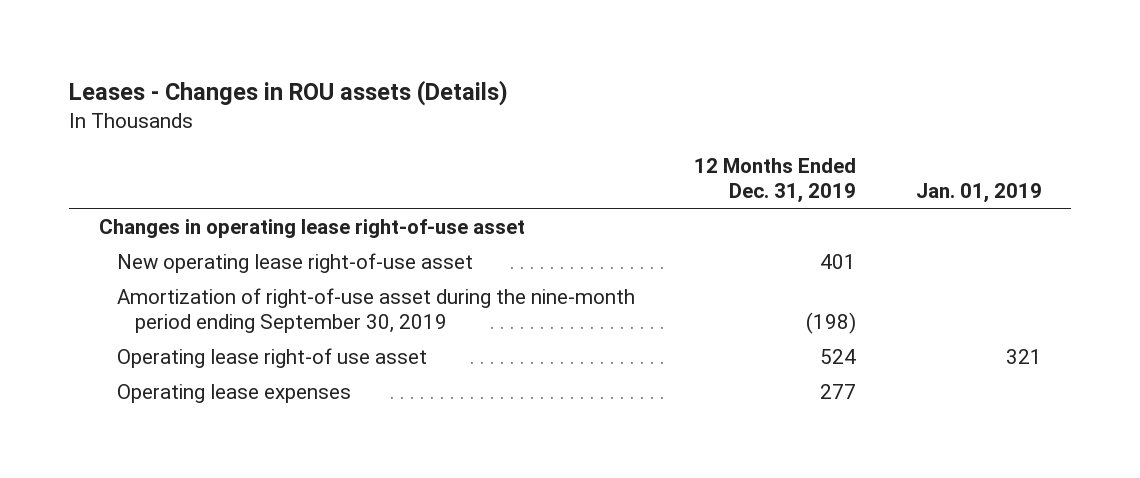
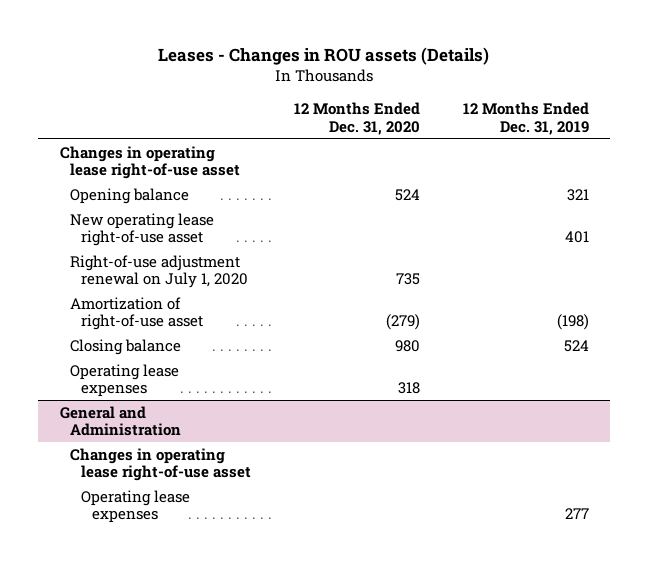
[915,182,1042,203] Jan. 01, 2019 -> none
none -> [293,102,420,135] 12 Months Ended Dec. 31, 2020
none -> [70,187,190,204] Opening balance
none -> [70,254,248,289] Right-of-use adjustment renewal on July 1, 2020
[116,287,635,333] Amortization of right-of-use asset during the nine-month period ending September 30, 2019 -> [70,296,203,331] Amortization of right-of-use asset
[116,347,427,368] Operating lease right-of use asset -> [70,338,182,355] Closing balance
none -> [70,363,180,398] Operating lease expenses
none -> [59,405,182,437] General and Administration
none -> [70,447,251,482] Changes in operating lease right-of-use asset

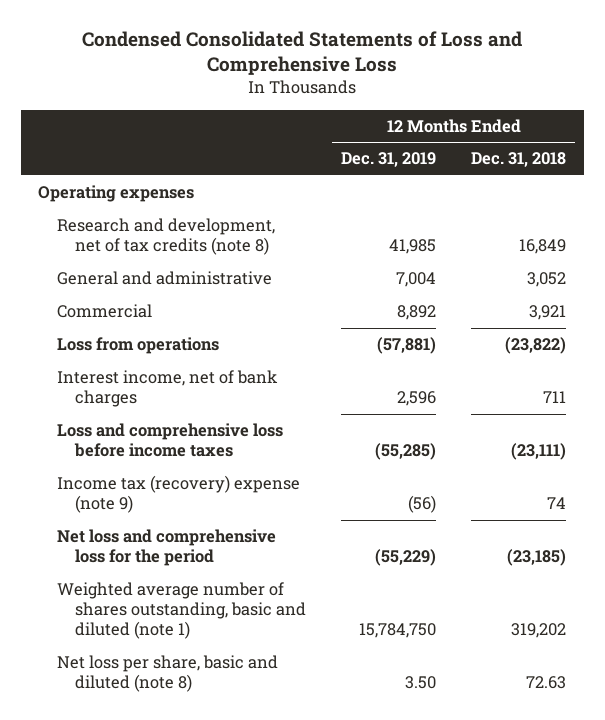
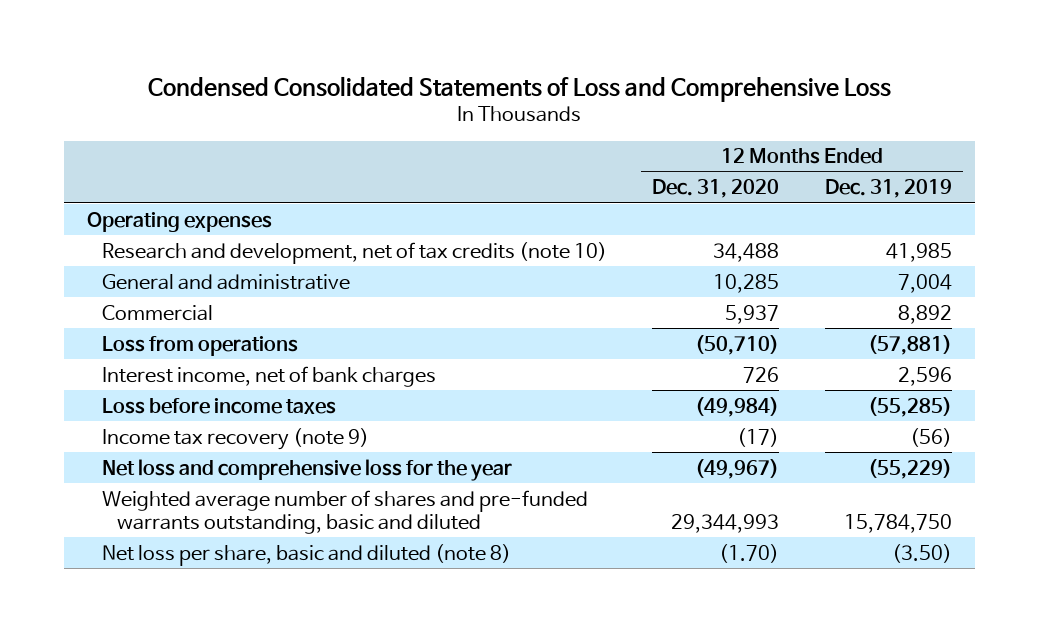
[471,152,567,168] Dec. 31, 2018 -> none
none -> [652,179,780,199] Dec. 31, 2020
[56,218,275,256] Research and development, net of tax credits (note 8) -> [102,241,608,264] Research and development, net of tax credits (note 10)
[56,423,283,458] Loss and comprehensive loss before income taxes -> [102,397,337,414] Loss before income taxes
[56,475,300,514] Income tax (recovery) expense (note 9) -> [102,427,370,450] Income tax recovery (note 9)
[56,529,276,567] Net loss and comprehensive loss for the period -> [102,458,513,481] Net loss and comprehensive loss for the year
[56,582,306,640] Weighted average number of shares outstanding, basic and diluted (note 1) -> [102,489,589,534] Weighted average number of shares and pre-funded warrants outstanding, basic and diluted
[405,676,437,690] 3.50 -> [891,543,952,563] (3.50)

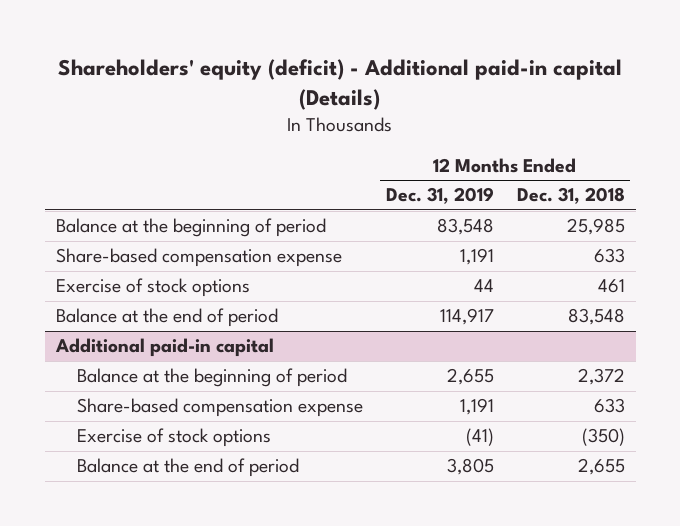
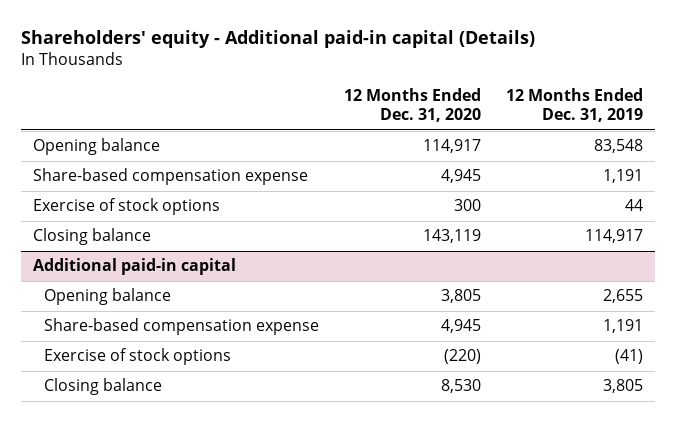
[58,58,623,110] Shareholders' equity (deficit) - Additional paid-in capital (Details) -> [20,30,535,49] Shareholders' equity - Additional paid-in capital (Details)
[516,187,625,205] Dec. 31, 2018 -> none
none -> [343,88,481,123] 12 Months Ended Dec. 31, 2020
[55,218,326,238] Balance at the beginning of period -> [32,138,160,156] Opening balance
[55,308,278,328] Balance at the end of period -> [32,228,151,246] Closing balance
[77,368,348,388] Balance at the beginning of period -> [43,288,171,306] Opening balance
[77,458,300,478] Balance at the end of period -> [43,378,162,396] Closing balance

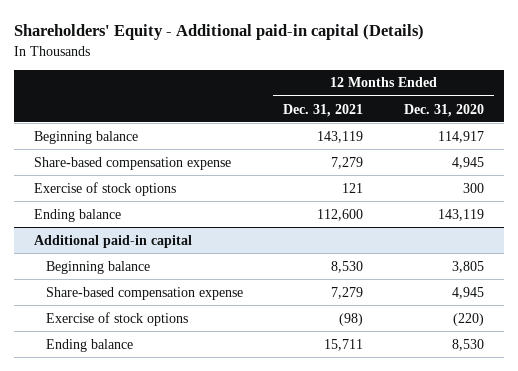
[20,30,535,49] Shareholders' equity - Additional paid-in capital (Details) -> [14,24,425,41] Shareholders' Equity - Additional paid-in capital (Details)
[505,88,643,123] 12 Months Ended Dec. 31, 2019 -> none
none -> [283,103,364,117] Dec. 31, 2021
[32,138,160,156] Opening balance -> [34,130,139,144] Beginning balance
[32,228,151,246] Closing balance -> [34,208,122,222] Ending balance
[43,288,171,306] Opening balance -> [45,260,150,274] Beginning balance
[43,378,162,396] Closing balance -> [45,338,133,352] Ending balance

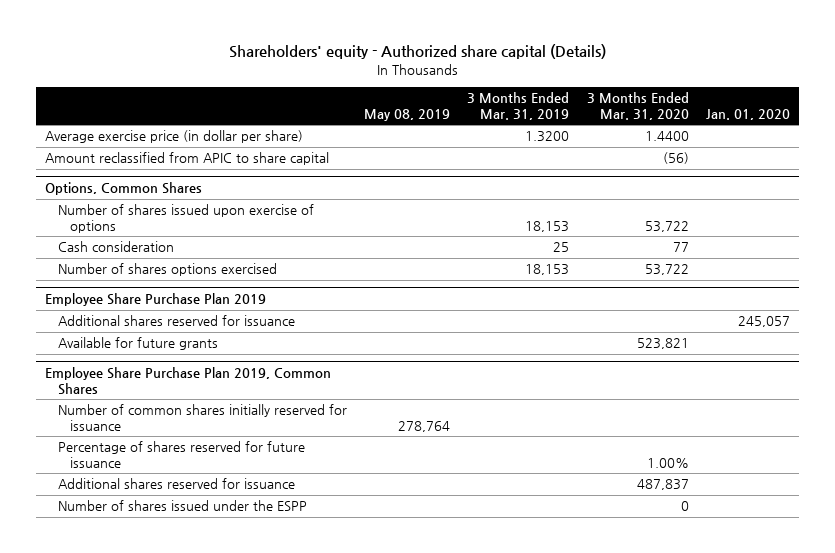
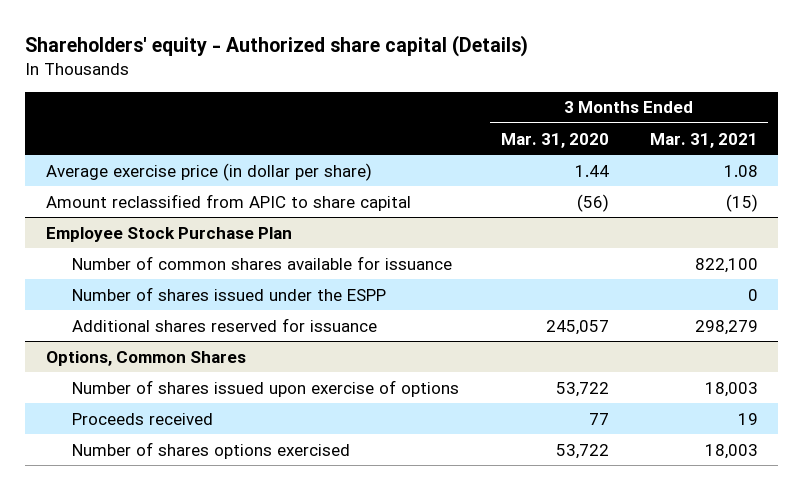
[364,108,451,121] May 08, 2019 -> none
[467,92,570,120] 3 Months Ended Mar. 31, 2019 -> none
[705,108,790,120] Jan. 01, 2020 -> none
none -> [649,132,758,148] Mar. 31, 2021
[644,131,689,142] 1.4400 -> [574,164,609,177] 1.44
none -> [46,226,293,242] Employee Stock Purchase Plan
none -> [72,255,453,270] Number of common shares available for issuance
none -> [72,286,387,301] Number of shares issued under the ESPP
none -> [72,317,378,332] Additional shares reserved for issuance
[57,241,174,253] Cash consideration -> [72,412,214,425] Proceeds received
[45,293,267,307] Employee Share Purchase Plan 2019 -> none
[57,315,295,327] Additional shares reserved for issuance -> none
[57,337,218,351] Available for future grants -> none
[45,367,332,395] Employee Share Purchase Plan 2019, Common Shares -> none
[57,404,347,431] Number of common shares initially reserved for issuance -> none
[57,441,305,468] Percentage of shares reserved for future issuance -> none
[57,478,295,490] Additional shares reserved for issuance -> none
[57,500,307,512] Number of shares issued under the ESPP -> none

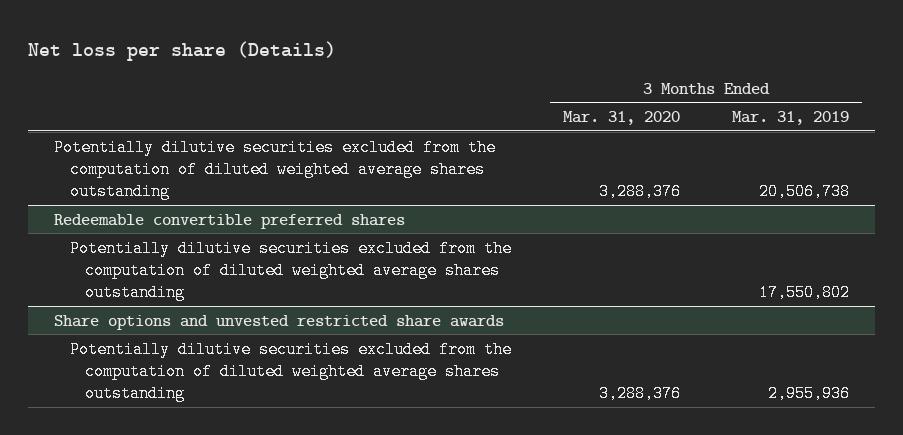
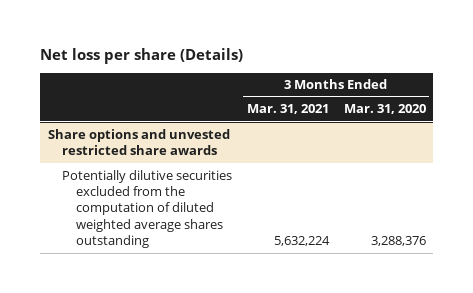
[731,111,849,126] Mar. 31, 2019 -> none
none -> [246,104,329,115] Mar. 31, 2021
[54,138,497,201] Potentially dilutive securities excluded from the computation of diluted weighted average shares outstanding -> none
[54,213,406,229] Redeemable convertible preferred shares -> none
[69,239,512,302] Potentially dilutive securities excluded from the computation of diluted weighted average shares outstanding -> none

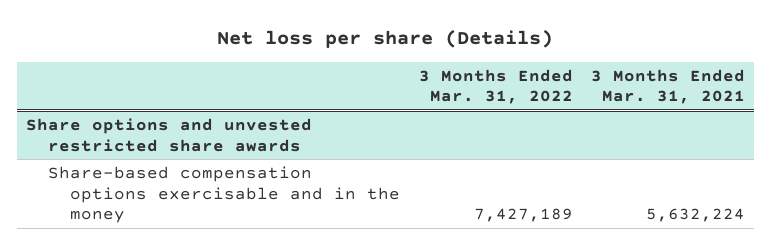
[343,104,426,115] Mar. 31, 2020 -> none
none -> [418,68,573,105] 3 Months Ended Mar. 31, 2022
[61,169,232,249] Potentially dilutive securities excluded from the computation of diluted weighted average shares outstanding -> [47,165,401,224] Share-based compensation options exercisable and in the money

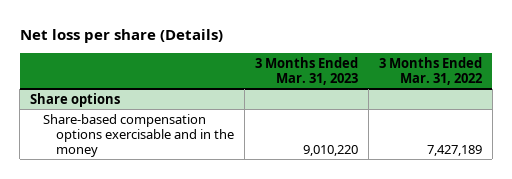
[591,68,746,105] 3 Months Ended Mar. 31, 2021 -> none
none -> [255,56,359,85] 3 Months Ended Mar. 31, 2023
[25,117,312,152] Share options and unvested restricted share awards -> [30,92,121,107] Share options

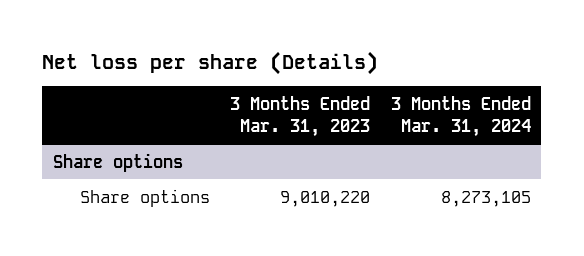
[378,56,482,85] 3 Months Ended Mar. 31, 2022 -> none
none -> [390,95,531,137] 3 Months Ended Mar. 31, 2024
[43,113,235,158] Share-based compensation options exercisable and in the money -> [79,188,210,207] Share options

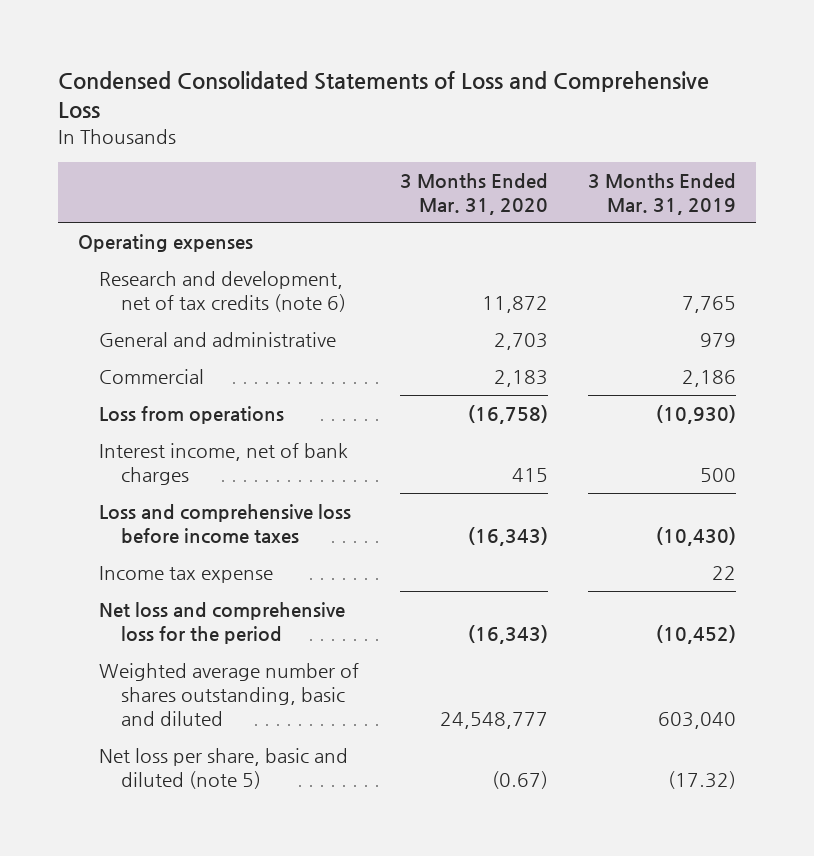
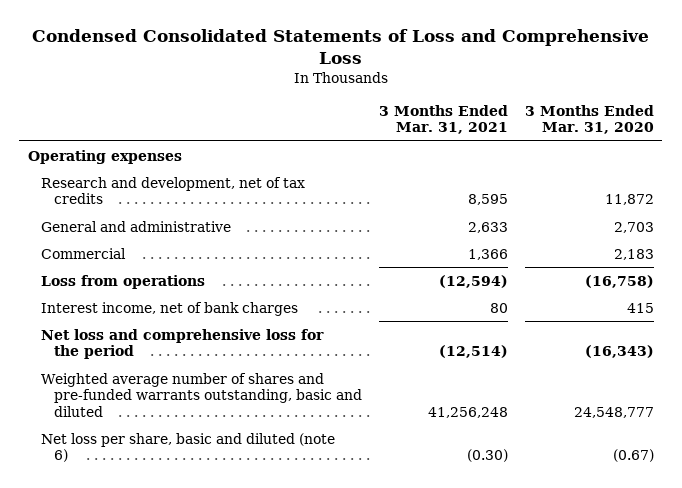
[587,172,736,215] 3 Months Ended Mar. 31, 2019 -> none
none -> [378,104,508,135] 3 Months Ended Mar. 31, 2021
[99,271,346,312] Research and development, net of tax credits (note 6) -> [40,176,305,205] Research and development, net of tax credits
[99,504,352,544] Loss and comprehensive loss before income taxes -> none
[99,566,274,584] Income tax expense -> none
[99,663,360,726] Weighted average number of shares outstanding, basic and diluted -> [40,372,362,417] Weighted average number of shares and pre-funded warrants outstanding, basic and diluted
[99,748,349,789] Net loss per share, basic and diluted (note 5) -> [40,432,335,463] Net loss per share, basic and diluted (note 6)

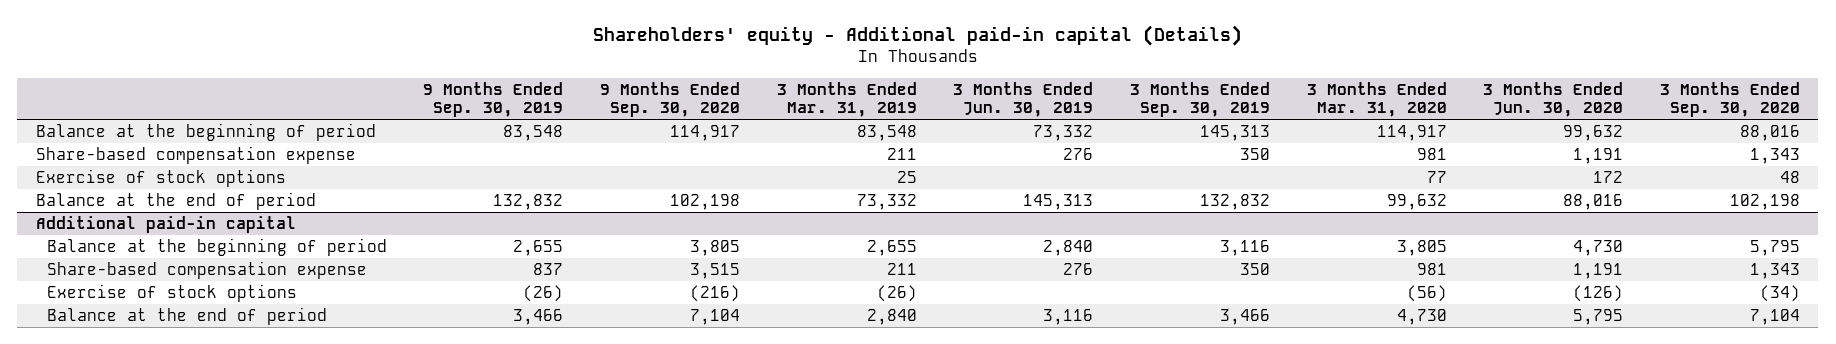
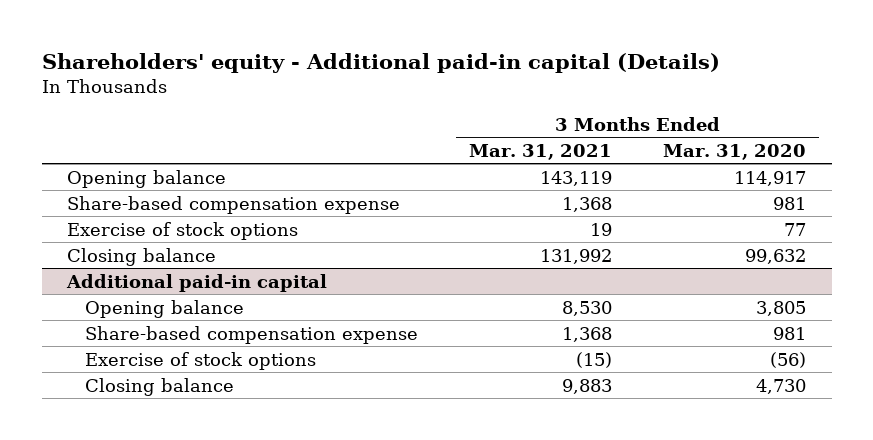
[423,81,564,118] 9 Months Ended Sep. 30, 2019 -> none
[600,81,741,118] 9 Months Ended Sep. 30, 2020 -> none
[776,81,917,118] 3 Months Ended Mar. 31, 2019 -> none
[953,81,1094,118] 3 Months Ended Jun. 30, 2019 -> none
[1130,81,1271,118] 3 Months Ended Sep. 30, 2019 -> none
[1483,81,1624,118] 3 Months Ended Jun. 30, 2020 -> none
[1660,81,1801,118] 3 Months Ended Sep. 30, 2020 -> none
none -> [469,143,613,160] Mar. 31, 2021
[35,122,376,141] Balance at the beginning of period -> [67,169,227,188] Opening balance
[35,191,316,210] Balance at the end of period -> [67,247,217,266] Closing balance
[46,237,387,256] Balance at the beginning of period -> [85,299,245,318] Opening balance
[46,306,327,325] Balance at the end of period -> [85,377,235,396] Closing balance

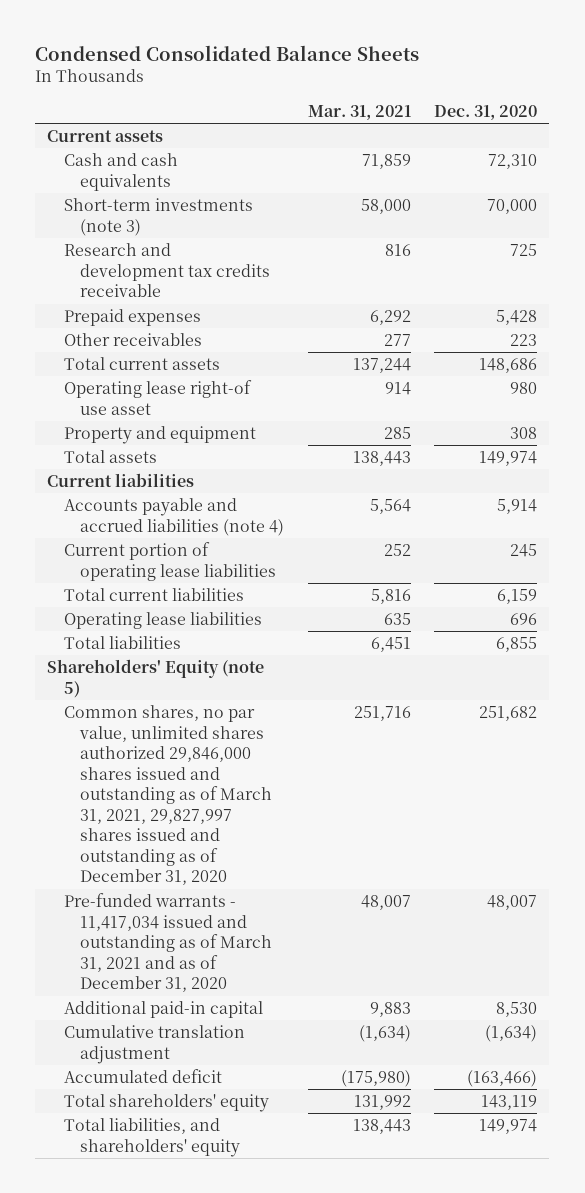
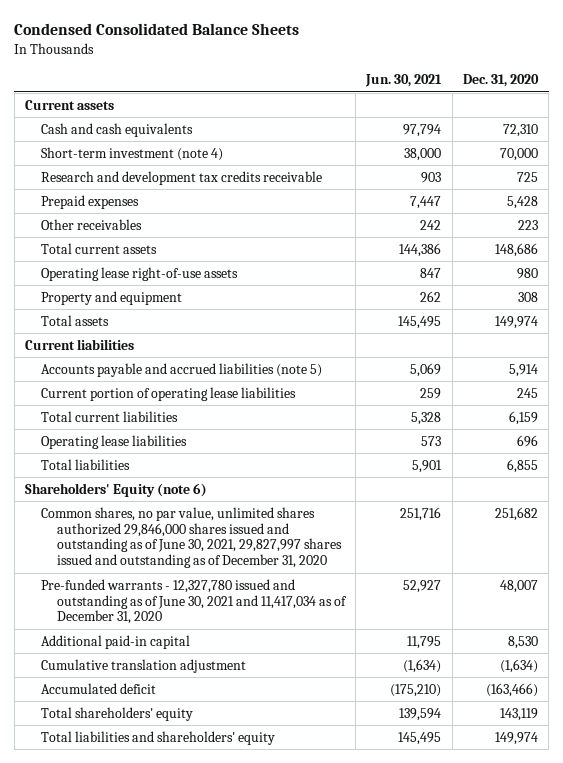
[307,104,411,120] Mar. 31, 2021 -> none
none -> [365,74,443,88] Jun. 30, 2021
[63,198,253,236] Short-term investments (note 3) -> [40,146,223,161] Short-term investment (note 4)
[63,380,252,415] Operating lease right-of use asset -> [40,266,238,281] Operating lease right-of-use assets
[63,498,285,536] Accounts payable and accrued liabilities (note 4) -> [40,362,322,377] Accounts payable and accrued liabilities (note 5)
[47,659,265,698] Shareholders' Equity (note 5) -> [25,482,208,497] Shareholders' Equity (note 6)
[63,705,273,886] Common shares, no par value, unlimited shares authorized 29,846,000 shares issued and outstanding as of March 31, 2021, 29,827,997 shares issued and outstanding as of December 31, 2020 -> [40,506,342,569] Common shares, no par value, unlimited shares authorized 29,846,000 shares issued and outstanding as of June 30, 2021, 29,827,997 shares issued and outstanding as of December 31, 2020
[63,893,273,993] Pre-funded warrants - 11,417,034 issued and outstanding as of March 31, 2021 and as of December 31, 2020 -> [40,578,347,625] Pre-funded warrants - 12,327,780 issued and outstanding as of June 30, 2021 and 11,417,034 as of December 31, 2020
[63,1118,241,1157] Total liabilities, and shareholders' equity -> [40,730,275,745] Total liabilities and shareholders' equity

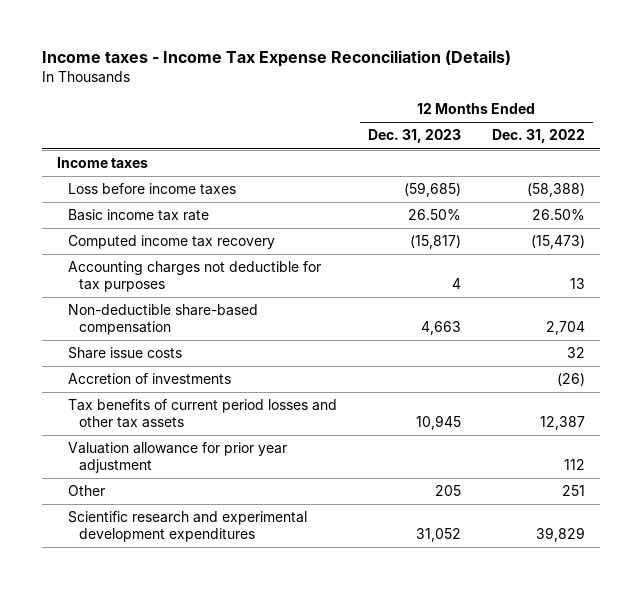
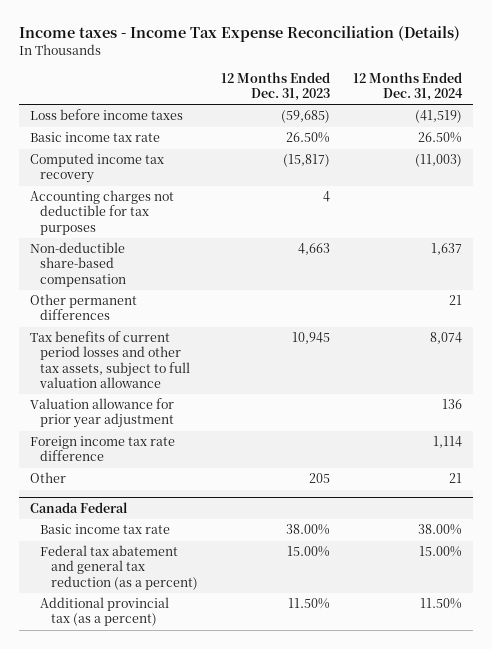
[491,129,585,144] Dec. 31, 2022 -> none
none -> [352,71,463,101] 12 Months Ended Dec. 31, 2024
[56,157,148,169] Income taxes -> none
[68,347,183,360] Share issue costs -> none
[68,373,232,385] Accretion of investments -> none
none -> [30,294,138,321] Other permanent differences
[68,399,338,429] Tax benefits of current period losses and other tax assets -> [30,331,191,388] Tax benefits of current period losses and other tax assets, subject to full valuation allowance
none -> [30,436,176,462] Foreign income tax rate difference
[68,511,308,543] Scientific research and experimental development expenditures -> none
none -> [30,501,129,513] Canada Federal
none -> [40,524,171,535] Basic income tax rate
none -> [40,545,198,590] Federal tax abatement and general tax reduction (as a percent)
none -> [40,597,170,627] Additional provincial tax (as a percent)

